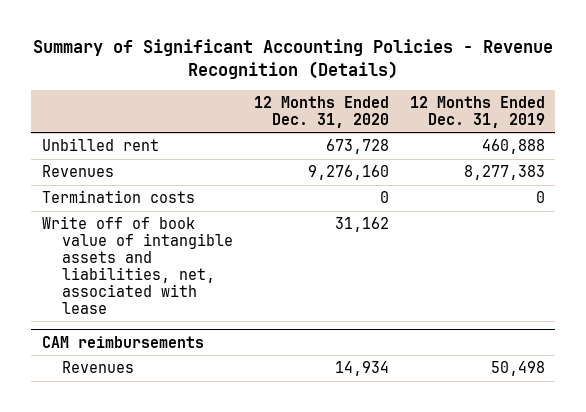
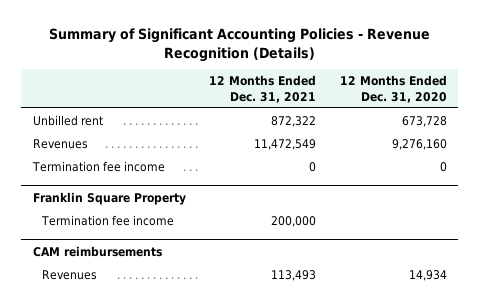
[409,95,545,128] 12 Months Ended Dec. 31, 2019 -> none
none -> [209,75,317,103] 12 Months Ended Dec. 31, 2021
[41,216,233,314] Write off of book value of intangible assets and liabilities, net, associated with lease -> none
[41,190,195,204] Termination costs -> [31,160,165,172] Termination fee income
none -> [32,191,186,205] Franklin Square Property
none -> [40,214,174,226] Termination fee income

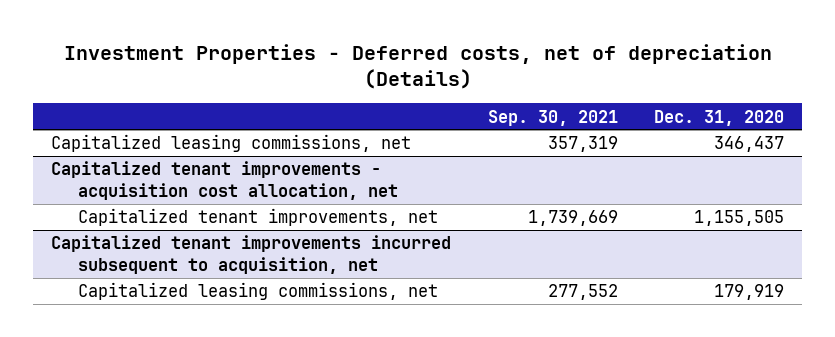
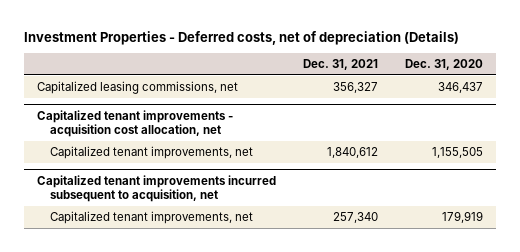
[487,109,618,126] Sep. 30, 2021 -> none
none -> [303,59,379,71] Dec. 31, 2021
[78,282,439,301] Capitalized leasing commissions, net -> [50,211,254,225] Capitalized tenant improvements, net

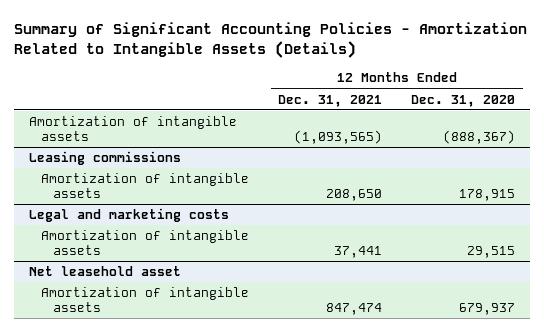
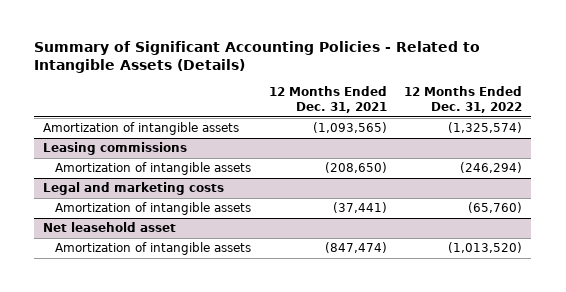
[14,22,528,59] Summary of Significant Accounting Policies - Amortization Related to Intangible Assets (Details) -> [34,41,481,74] Summary of Significant Accounting Policies - Related to Intangible Assets (Details)
[411,94,516,107] Dec. 31, 2020 -> none
none -> [404,86,523,114] 12 Months Ended Dec. 31, 2022
[326,189,383,202] 208,650 -> [324,162,387,174] (208,650)
[334,246,383,259] 37,441 -> [332,202,387,214] (37,441)
[326,303,383,316] 847,474 -> [324,242,387,254] (847,474)

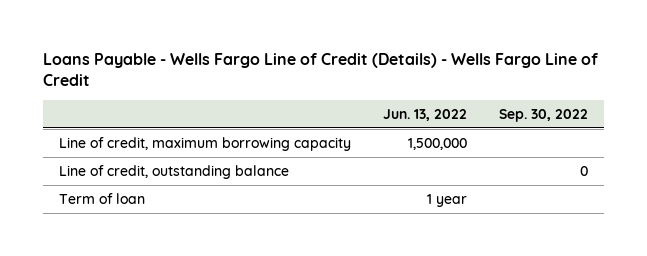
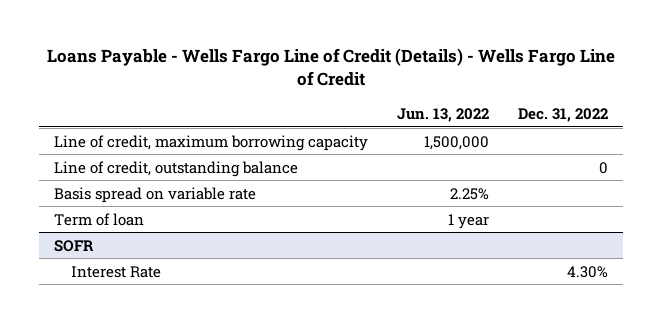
[498,108,588,122] Sep. 30, 2022 -> none
none -> [518,107,609,122] Dec. 31, 2022
none -> [53,186,256,203] Basis spread on variable rate
none -> [53,239,94,252] SOFR
none -> [70,265,161,278] Interest Rate

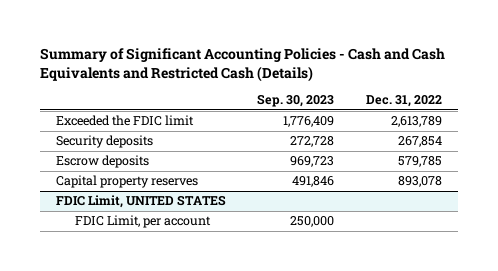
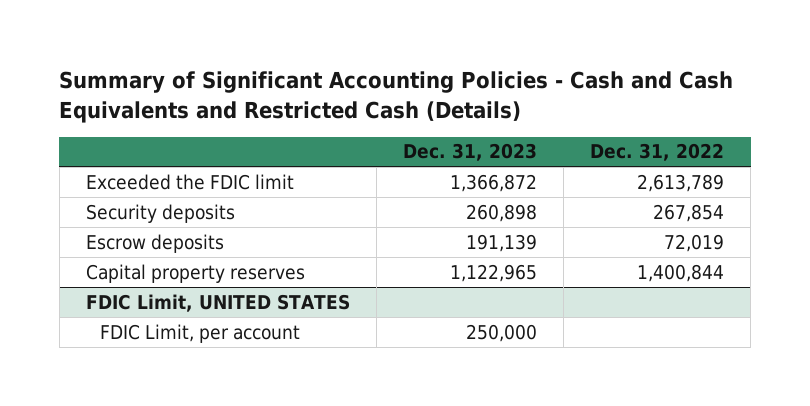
[257,94,335,108] Sep. 30, 2023 -> none
none -> [402,143,537,162] Dec. 31, 2023
[398,156,443,168] 579,785 -> [664,233,725,252] 72,019
[398,176,443,188] 893,078 -> [637,263,725,282] 1,400,844

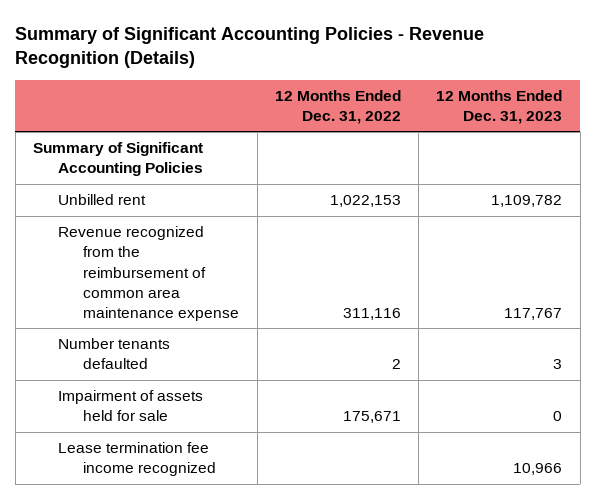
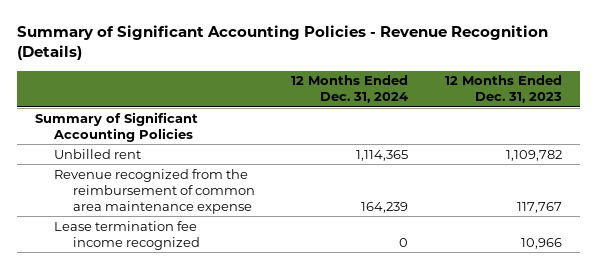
[274,89,401,125] 12 Months Ended Dec. 31, 2022 -> none
none -> [291,75,409,104] 12 Months Ended Dec. 31, 2024
[58,338,171,370] Number tenants defaulted -> none
[58,390,204,422] Impairment of assets held for sale -> none

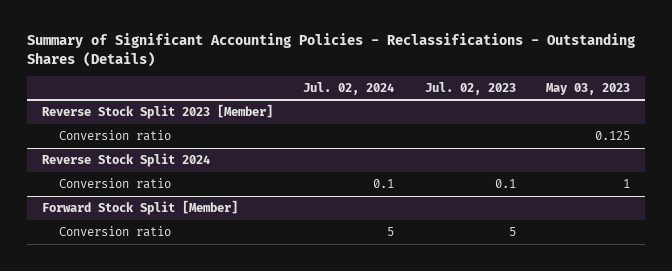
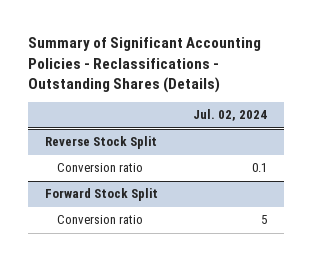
[424,81,516,95] Jul. 02, 2023 -> none
[546,82,631,95] May 03, 2023 -> none
[42,104,274,120] Reverse Stock Split 2023 [Member] -> none
[59,130,172,142] Conversion ratio -> none
[42,153,211,168] Reverse Stock Split 2024 -> [45,136,158,150] Reverse Stock Split
[42,200,239,216] Forward Stock Split [Member] -> [45,188,159,202] Forward Stock Split

